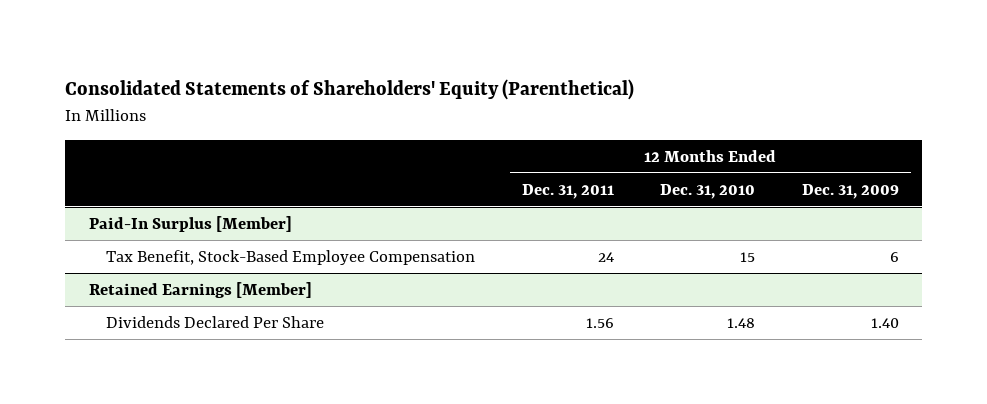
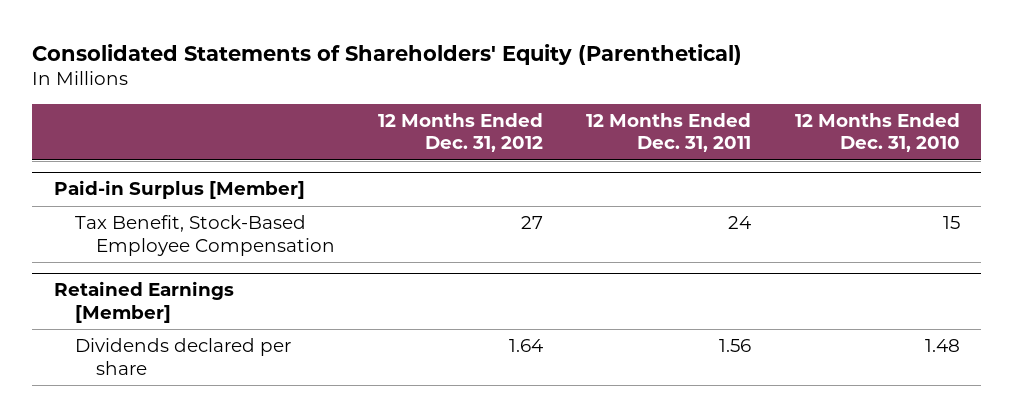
[801,183,899,199] Dec. 31, 2009 -> none
none -> [378,112,544,153] 12 Months Ended Dec. 31, 2012
[88,215,292,232] Paid-In Surplus [Member] -> [53,180,305,200] Paid-in Surplus [Member]
[106,315,325,328] Dividends Declared Per Share -> [74,338,291,375] Dividends declared per share

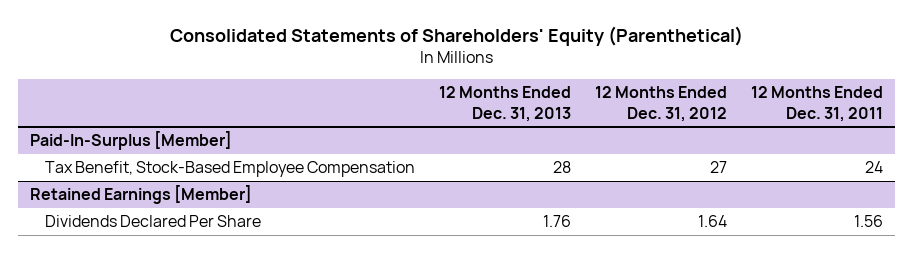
[794,112,960,153] 12 Months Ended Dec. 31, 2010 -> none
none -> [439,86,572,122] 12 Months Ended Dec. 31, 2013
[53,180,305,200] Paid-in Surplus [Member] -> [29,131,232,151] Paid-In-Surplus [Member]
[74,338,291,375] Dividends declared per share -> [45,215,262,228] Dividends Declared Per Share

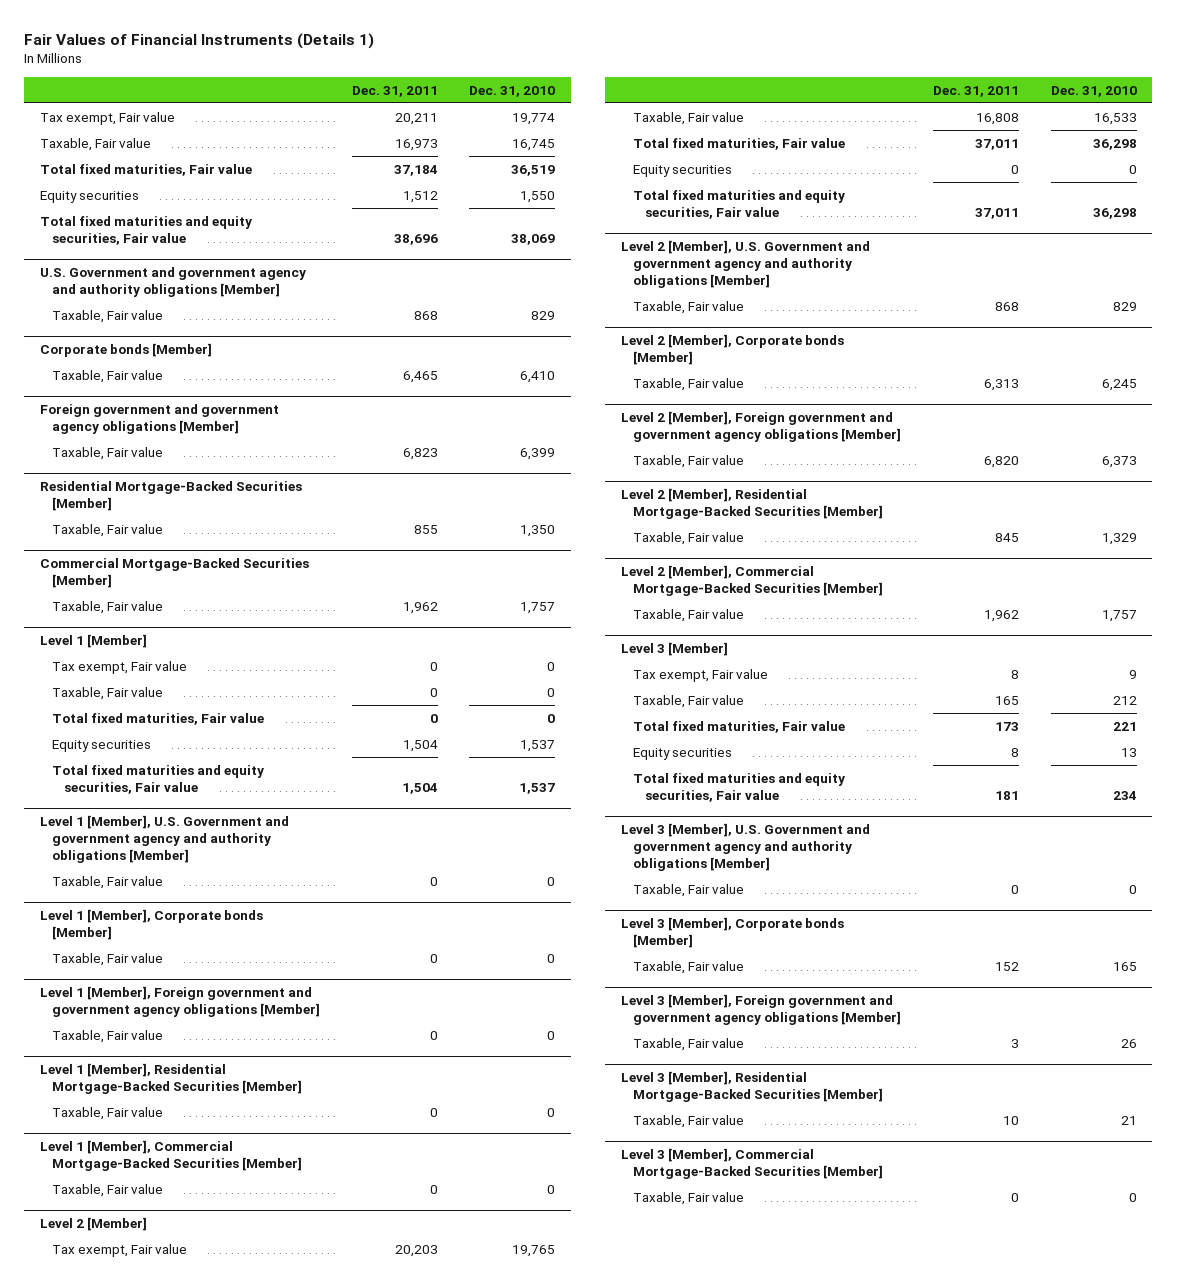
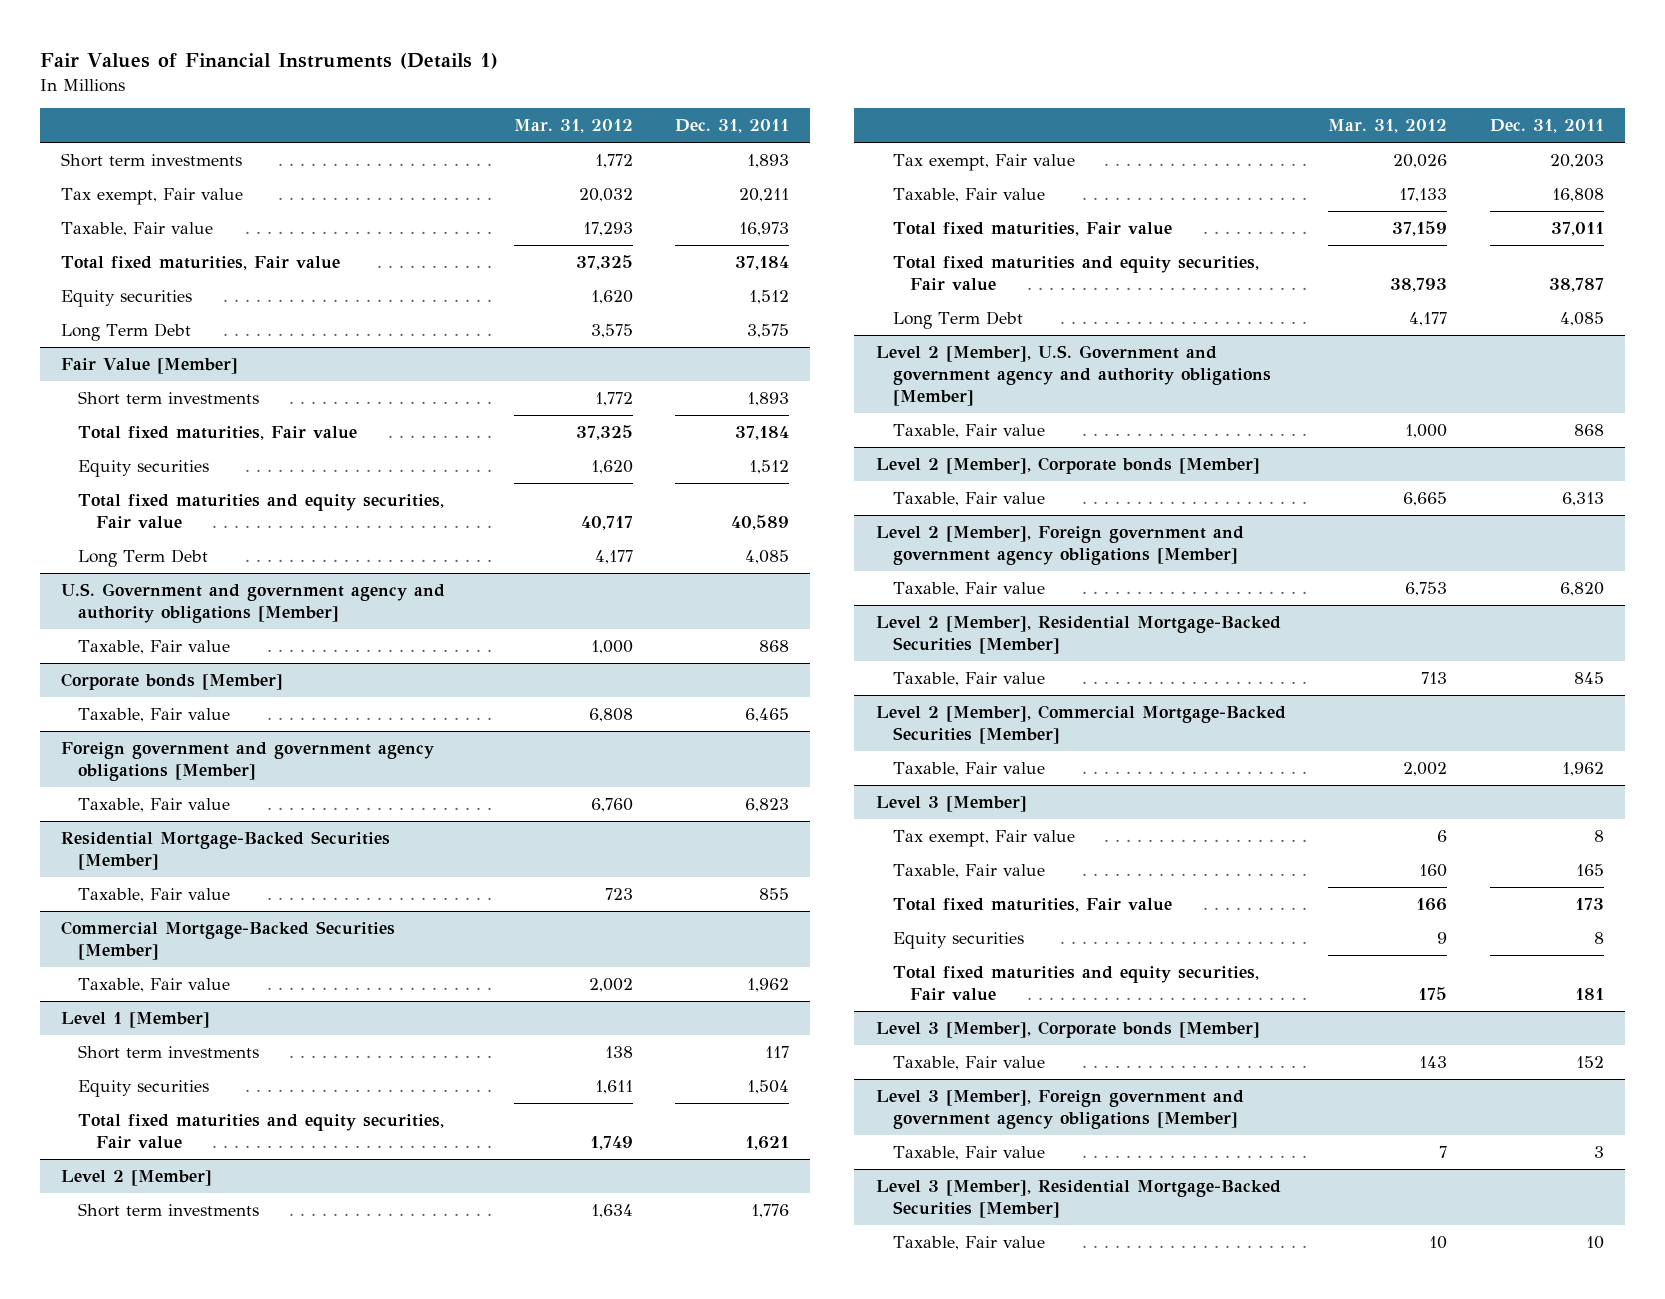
[469,85,556,97] Dec. 31, 2010 -> none
none -> [513,119,633,134] Mar. 31, 2012
none -> [60,152,242,167] Short term investments
none -> [60,322,191,341] Long Term Debt
none -> [60,357,238,374] Fair Value [Member]
none -> [78,390,260,405] Short term investments
none -> [78,425,358,440] Total fixed maturities, Fair value
none -> [78,459,210,477] Equity securities
[393,233,438,245] 38,696 -> [731,514,790,530] 40,589
none -> [78,548,209,567] Long Term Debt
[52,660,188,674] Tax exempt, Fair value -> none
[52,686,164,700] Taxable, Fair value -> none
[52,712,265,725] Total fixed maturities, Fair value -> none
none -> [78,1044,260,1059] Short term investments
[39,815,289,864] Level 1 [Member], U.S. Government and government agency and authority obligations [Member] -> none
[52,875,164,889] Taxable, Fair value -> none
[39,909,263,941] Level 1 [Member], Corporate bonds [Member] -> none
[52,952,164,966] Taxable, Fair value -> none
[39,986,321,1018] Level 1 [Member], Foreign government and government agency obligations [Member] -> none
[52,1029,164,1043] Taxable, Fair value -> none
[39,1063,303,1095] Level 1 [Member], Residential Mortgage-Backed Securities [Member] -> none
[52,1106,164,1120] Taxable, Fair value -> none
[39,1140,303,1172] Level 1 [Member], Commercial Mortgage-Backed Securities [Member] -> none
[52,1183,164,1197] Taxable, Fair value -> none
[401,782,438,794] 1,504 -> [745,1135,790,1150] 1,621
none -> [78,1202,260,1217] Short term investments
[633,164,733,177] Equity securities -> none
[974,207,1019,219] 37,011 -> [1548,277,1604,292] 38,787
none -> [893,310,1024,329] Long Term Debt
[621,823,871,872] Level 3 [Member], U.S. Government and government agency and authority obligations [Member] -> none
[633,883,745,897] Taxable, Fair value -> none
[621,1148,884,1180] Level 3 [Member], Commercial Mortgage-Backed Securities [Member] -> none
[633,1191,745,1205] Taxable, Fair value -> none

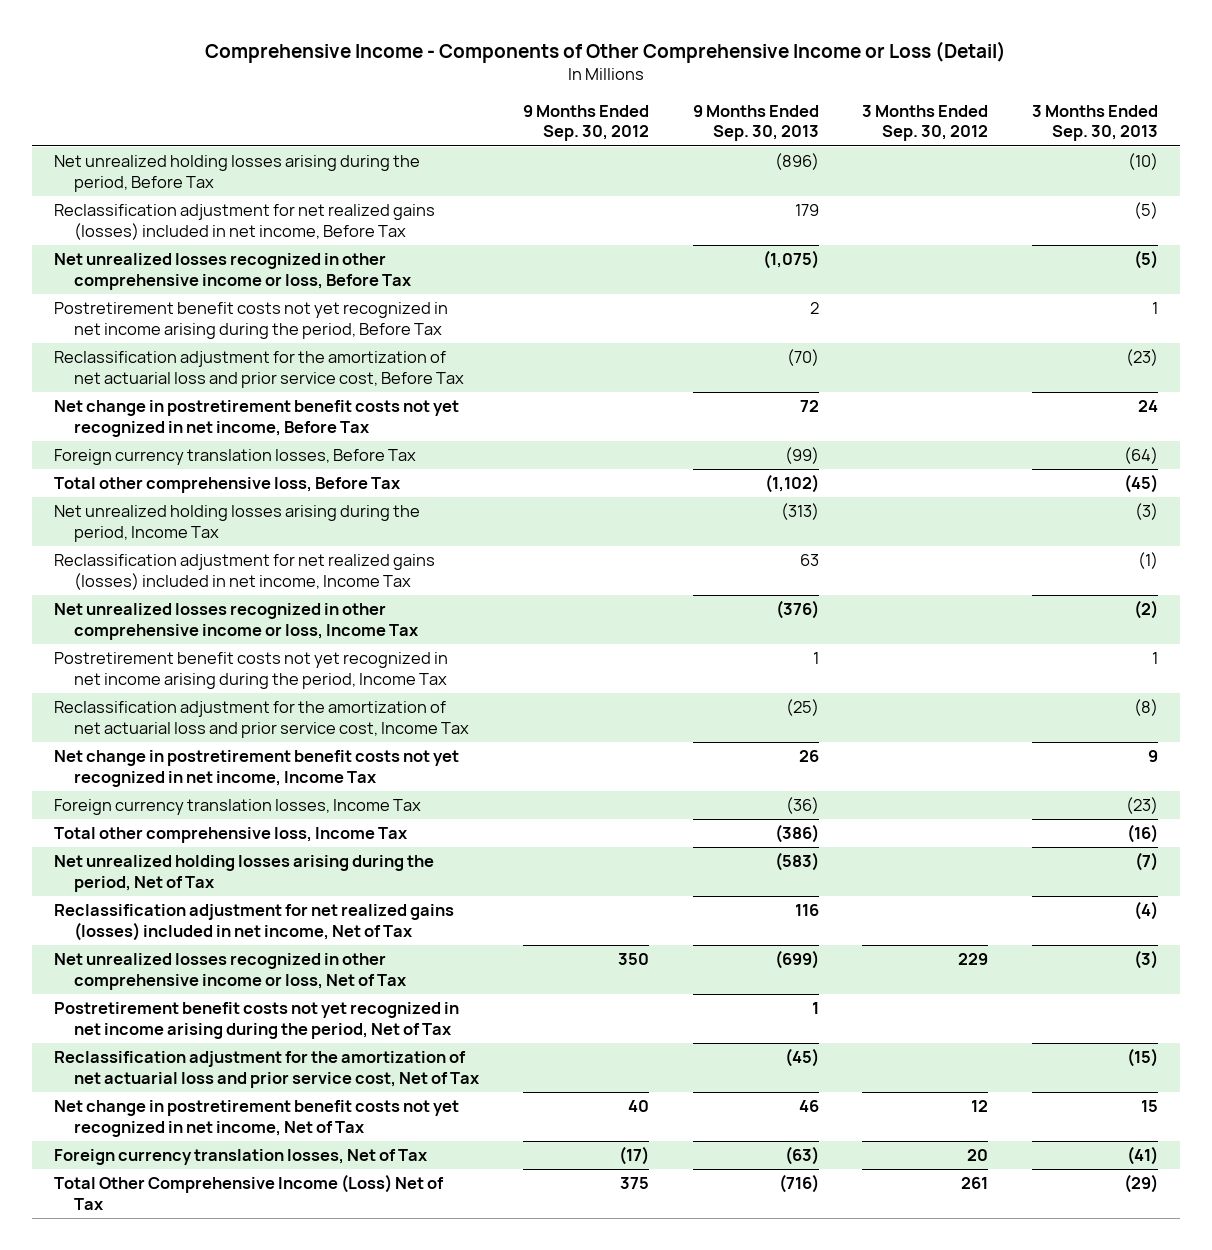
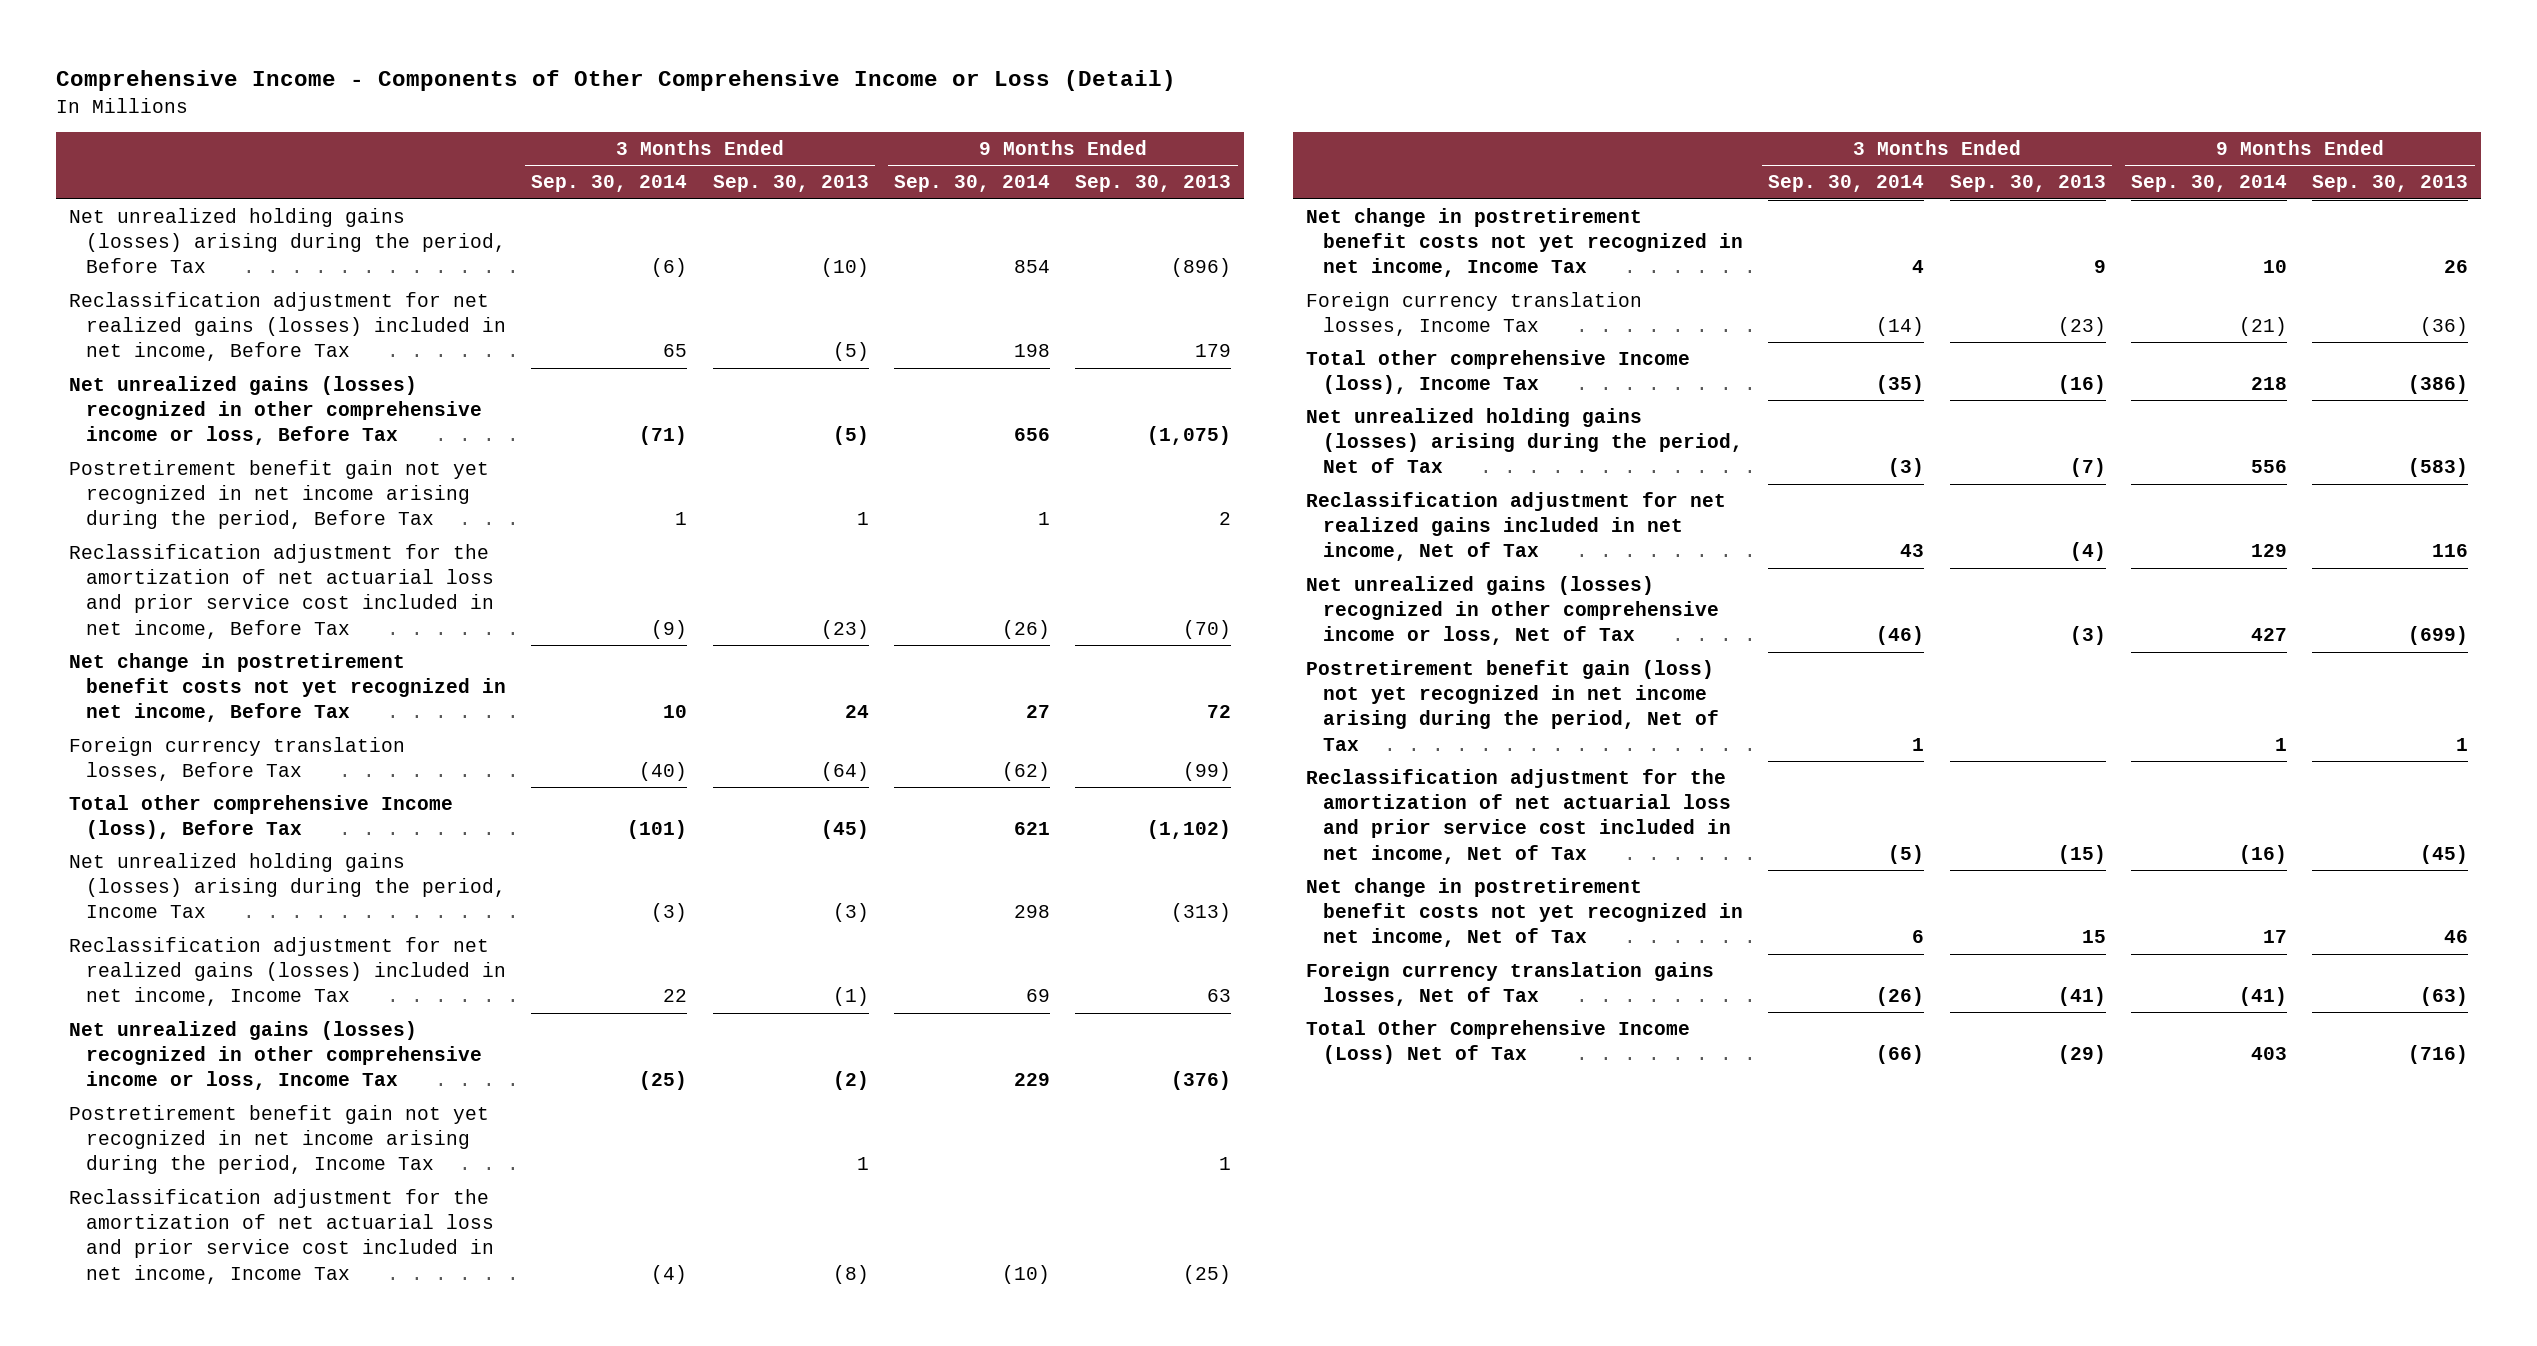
[523,104,650,142] 9 Months Ended Sep. 30, 2012 -> none
[862,104,989,142] 3 Months Ended Sep. 30, 2012 -> none
none -> [531,175,688,193] Sep. 30, 2014
none -> [894,175,1051,193] Sep. 30, 2014
[53,155,420,193] Net unrealized holding losses arising during the period, Before Tax -> [68,208,507,274] Net unrealized holding gains (losses) arising during the period, Before Tax
[53,253,412,291] Net unrealized losses recognized in other comprehensive income or loss, Before Tax -> [68,376,483,446] Net unrealized gains (losses) recognized in other comprehensive income or loss, Before Tax
[53,302,448,340] Postretirement benefit costs not yet recognized in net income arising during the period, Before Tax -> [68,460,489,530] Postretirement benefit gain not yet recognized in net income arising during the period, Before Tax
[53,351,465,389] Reclassification adjustment for the amortization of net actuarial loss and prior service cost, Before Tax -> [68,544,495,639] Reclassification adjustment for the amortization of net actuarial loss and prior service cost included in net income, Before Tax
[53,477,400,494] Total other comprehensive loss, Before Tax -> [68,795,453,840] Total other comprehensive Income (loss), Before Tax
[53,505,420,543] Net unrealized holding losses arising during the period, Income Tax -> [68,853,507,919] Net unrealized holding gains (losses) arising during the period, Income Tax
[53,603,419,641] Net unrealized losses recognized in other comprehensive income or loss, Income Tax -> [68,1021,483,1091] Net unrealized gains (losses) recognized in other comprehensive income or loss, Income Tax
[53,652,448,690] Postretirement benefit costs not yet recognized in net income arising during the period, Income Tax -> [68,1105,489,1175] Postretirement benefit gain not yet recognized in net income arising during the period, Income Tax
[53,701,470,739] Reclassification adjustment for the amortization of net actuarial loss and prior service cost, Income Tax -> [68,1189,495,1284] Reclassification adjustment for the amortization of net actuarial loss and prior service cost included in net income, Income Tax
[53,827,407,844] Total other comprehensive loss, Income Tax -> [1305,350,1690,395] Total other comprehensive Income (loss), Income Tax
[53,855,434,893] Net unrealized holding losses arising during the period, Net of Tax -> [1305,408,1744,474] Net unrealized holding gains (losses) arising during the period, Net of Tax
[53,904,454,942] Reclassification adjustment for net realized gains (losses) included in net income, Net of Tax -> [1305,492,1726,562] Reclassification adjustment for net realized gains included in net income, Net of Tax
[53,953,407,991] Net unrealized losses recognized in other comprehensive income or loss, Net of Tax -> [1305,576,1720,646] Net unrealized gains (losses) recognized in other comprehensive income or loss, Net of Tax
[53,1002,459,1040] Postretirement benefit costs not yet recognized in net income arising during the period, Net of Tax -> [1305,660,1720,751] Postretirement benefit gain (loss) not yet recognized in net income arising during the period, Net of Tax
[53,1051,480,1089] Reclassification adjustment for the amortization of net actuarial loss and prior service cost, Net of Tax -> [1305,769,1732,864] Reclassification adjustment for the amortization of net actuarial loss and prior service cost included in net income, Net of Tax
[53,1149,427,1166] Foreign currency translation losses, Net of Tax -> [1305,962,1714,1007] Foreign currency translation gains losses, Net of Tax

